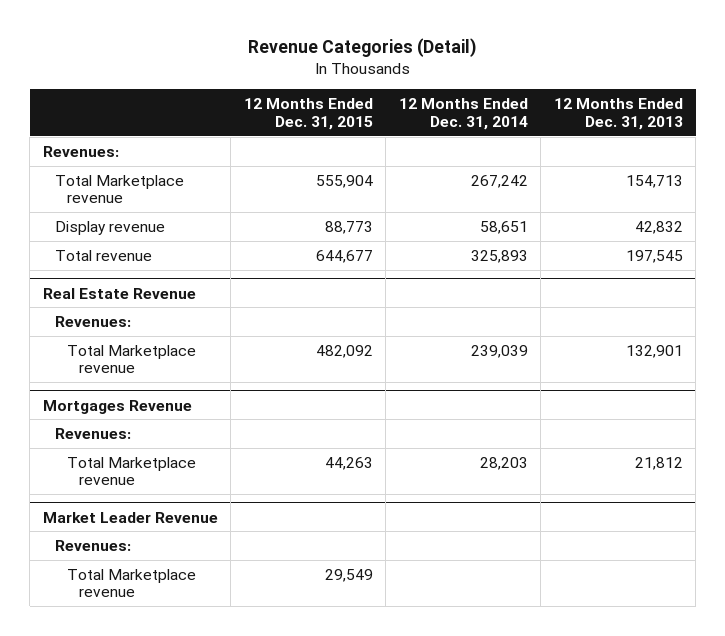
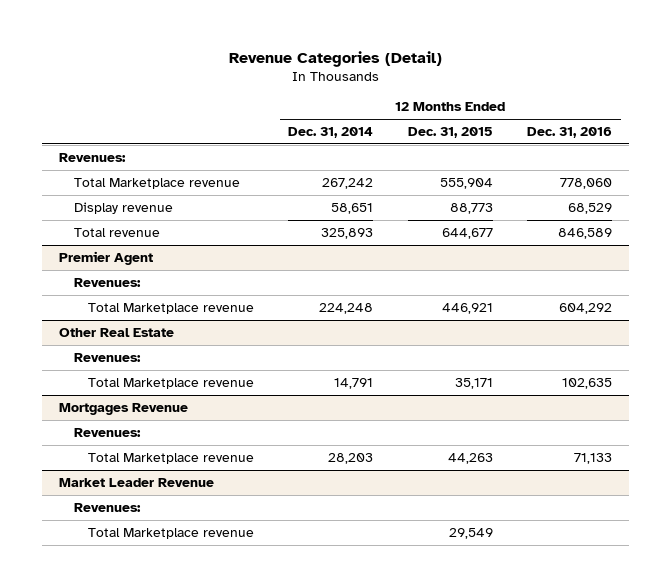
[553,98,683,130] 12 Months Ended Dec. 31, 2013 -> none
none -> [527,126,613,138] Dec. 31, 2016
[42,287,196,299] Real Estate Revenue -> none
none -> [59,250,154,265] Premier Agent
[315,344,373,358] 482,092 -> [441,302,493,314] 446,921
[470,344,528,358] 239,039 -> [319,302,374,314] 224,248
none -> [59,327,175,337] Other Real Estate
none -> [73,352,141,362] Revenues:
none -> [87,377,254,389] Total Marketplace revenue

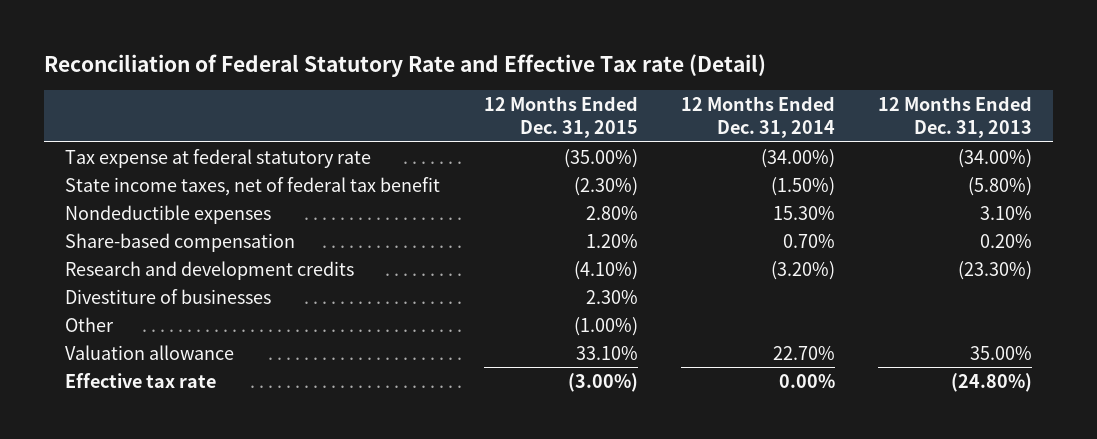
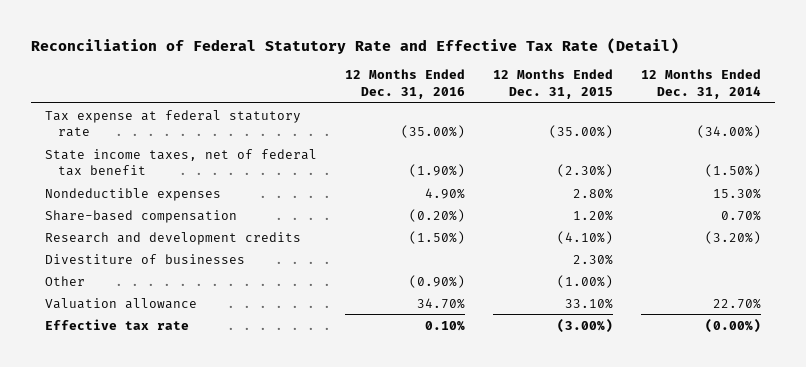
[43,54,766,78] Reconciliation of Federal Statutory Rate and Effective Tax rate (Detail) -> [31,38,680,55] Reconciliation of Federal Statutory Rate and Effective Tax Rate (Detail)
[877,95,1032,139] 12 Months Ended Dec. 31, 2013 -> none
none -> [345,69,466,99] 12 Months Ended Dec. 31, 2016
[778,373,835,388] 0.00% -> [704,318,761,333] (0.00%)

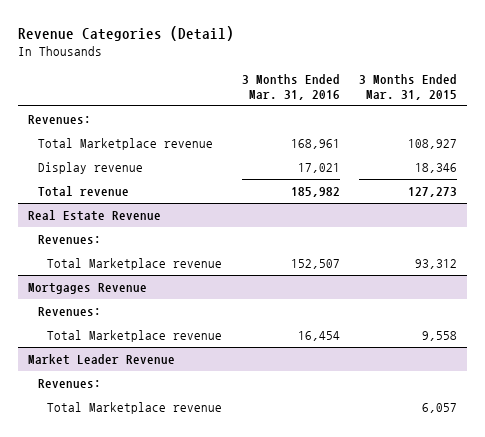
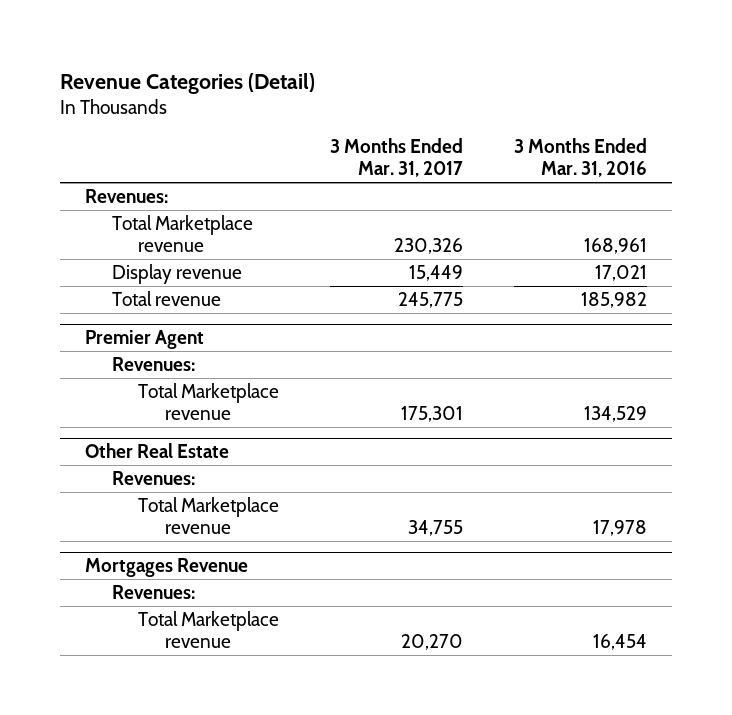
[359,73,458,101] 3 Months Ended Mar. 31, 2015 -> none
none -> [329,138,463,178] 3 Months Ended Mar. 31, 2017
[28,209,162,221] Real Estate Revenue -> none
none -> [85,330,205,350] Premier Agent
[290,258,340,269] 152,507 -> [583,406,647,423] 134,529
none -> [85,443,230,459] Other Real Estate
none -> [111,471,195,486] Revenues:
none -> [138,497,280,535] Total Marketplace revenue
[28,353,176,365] Market Leader Revenue -> none
[37,378,101,388] Revenues: -> none
[47,401,223,414] Total Marketplace revenue -> none

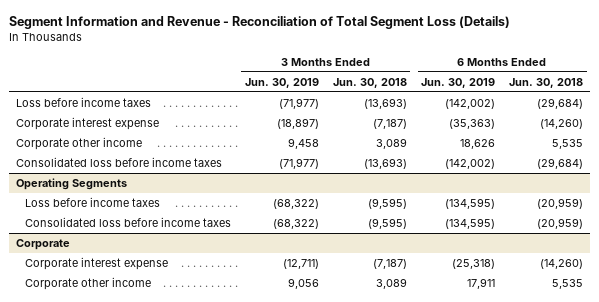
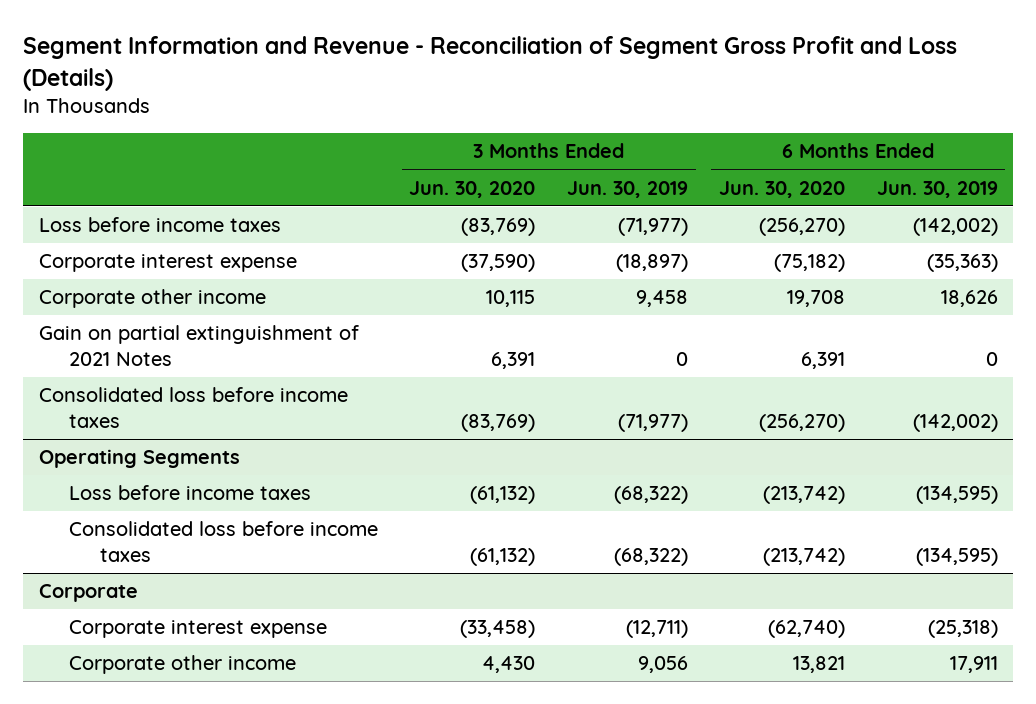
[8,16,510,30] Segment Information and Revenue - Reconciliation of Total Segment Loss (Details) -> [22,36,957,91] Segment Information and Revenue - Reconciliation of Segment Gross Profit and Loss (Details)
[332,77,407,88] Jun. 30, 2018 -> none
[509,77,584,88] Jun. 30, 2018 -> none
none -> [409,180,536,198] Jun. 30, 2020
none -> [719,180,846,198] Jun. 30, 2020
none -> [38,325,359,366] Gain on partial extinguishment of 2021 Notes

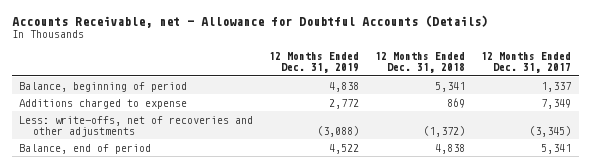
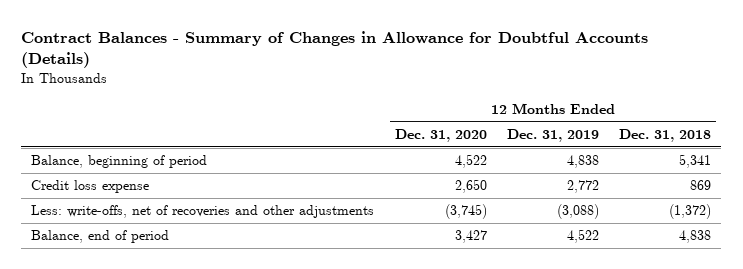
[11,14,488,28] Accounts Receivable, net - Allowance for Doubtful Accounts (Details) -> [21,30,649,69] Contract Balances - Summary of Changes in Allowance for Doubtful Accounts (Details)
[481,52,572,74] 12 Months Ended Dec. 31, 2017 -> none
none -> [394,129,487,143] Dec. 31, 2020
[19,98,188,109] Additions charged to expense -> [31,180,150,194] Credit loss expense

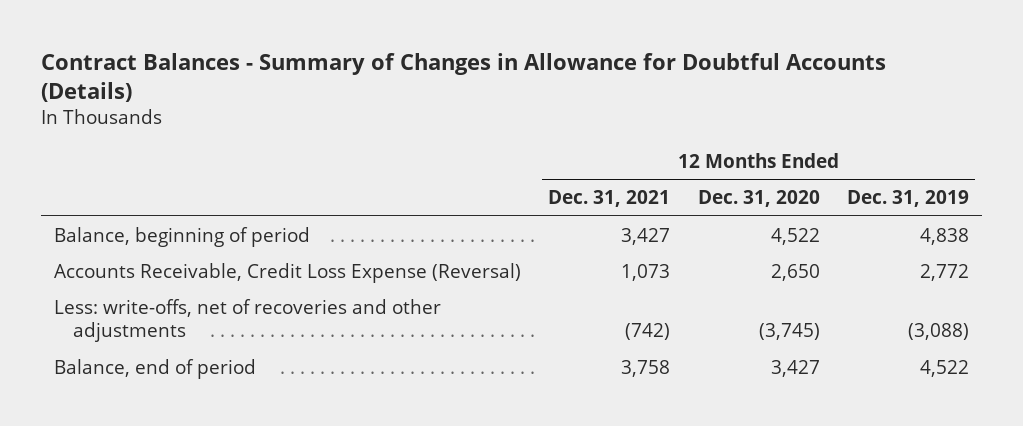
[619,129,712,143] Dec. 31, 2018 -> none
none -> [548,190,671,208] Dec. 31, 2021
[31,180,150,194] Credit loss expense -> [54,262,522,283] Accounts Receivable, Credit Loss Expense (Reversal)

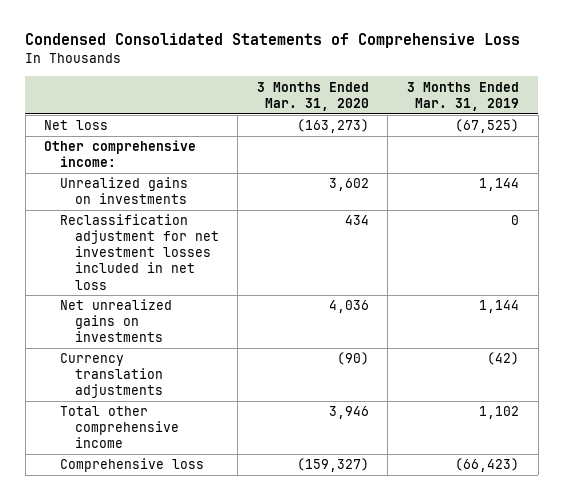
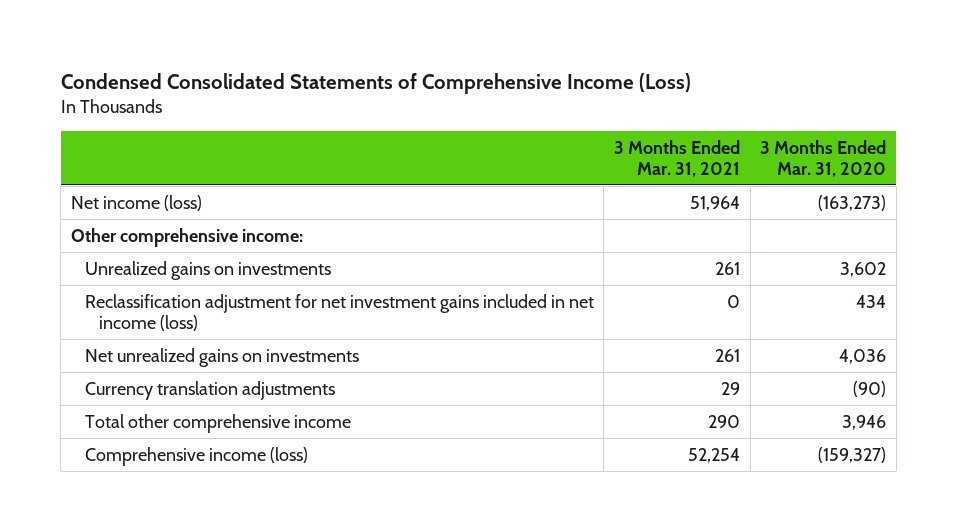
[25,33,521,49] Condensed Consolidated Statements of Comprehensive Loss -> [60,72,691,94] Condensed Consolidated Statements of Comprehensive Income (Loss)
[407,81,520,111] 3 Months Ended Mar. 31, 2019 -> none
none -> [614,139,741,177] 3 Months Ended Mar. 31, 2021
[44,120,109,131] Net loss -> [70,194,202,211] Net income (loss)
[59,214,219,290] Reclassification adjustment for net investment losses included in net loss -> [84,293,594,331] Reclassification adjustment for net investment gains included in net income (loss)
[59,458,204,473] Comprehensive loss -> [84,446,308,466] Comprehensive income (loss)

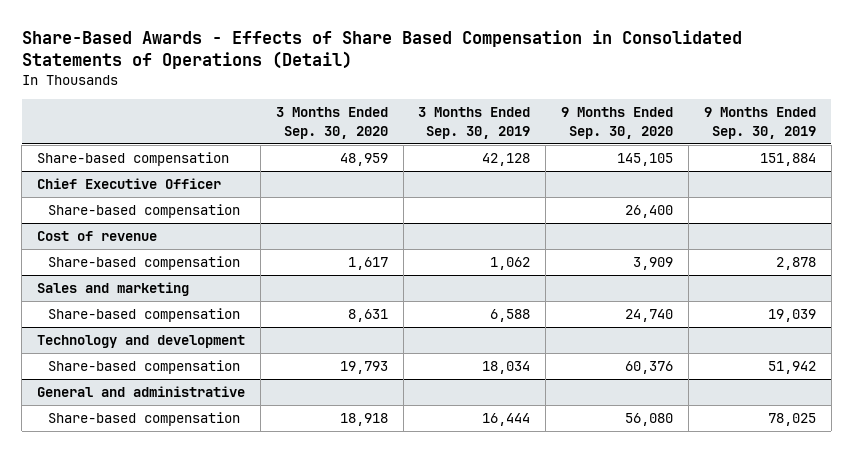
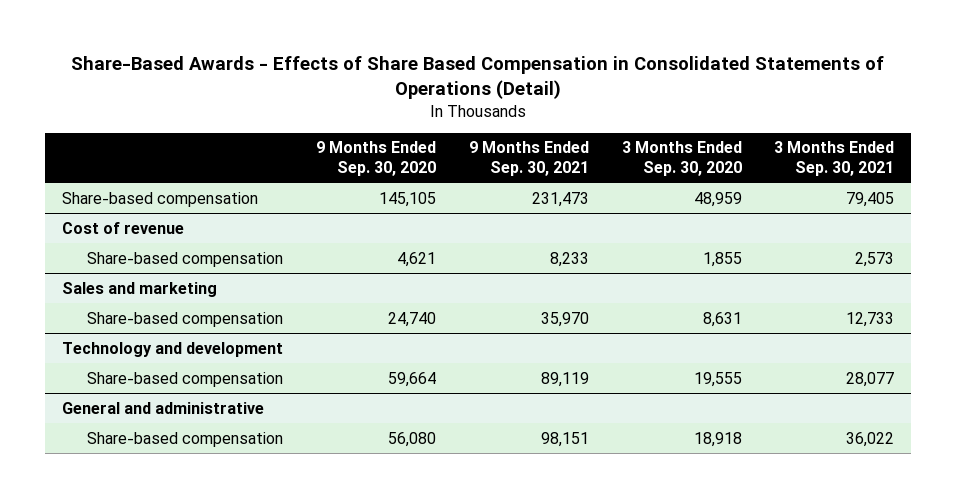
[418,107,531,139] 3 Months Ended Sep. 30, 2019 -> none
[703,107,816,139] 9 Months Ended Sep. 30, 2019 -> none
none -> [468,141,589,177] 9 Months Ended Sep. 30, 2021
none -> [774,141,895,177] 3 Months Ended Sep. 30, 2021
[37,178,222,190] Chief Executive Officer -> none
[48,204,241,219] Share-based compensation -> none
[347,257,388,271] 1,617 -> [702,251,742,267] 1,855
[633,257,674,271] 3,909 -> [396,251,436,267] 4,621
[339,361,388,375] 19,793 -> [693,371,742,387] 19,555
[625,361,674,375] 60,376 -> [387,371,436,387] 59,664

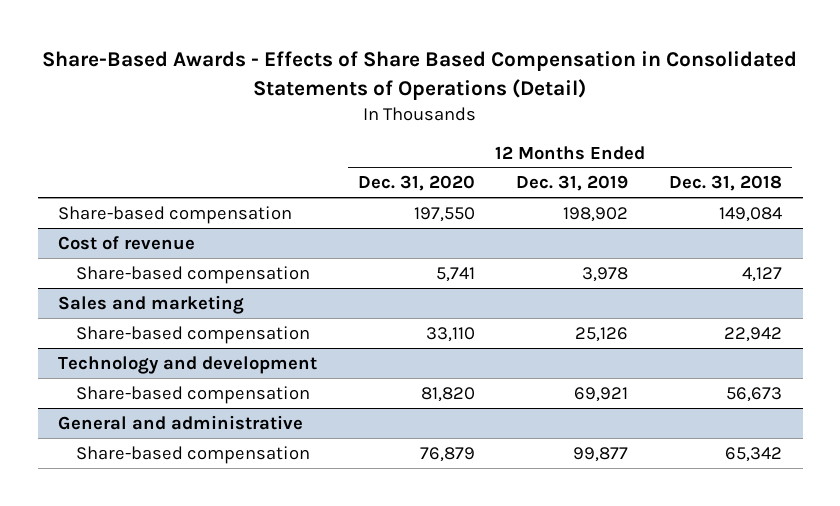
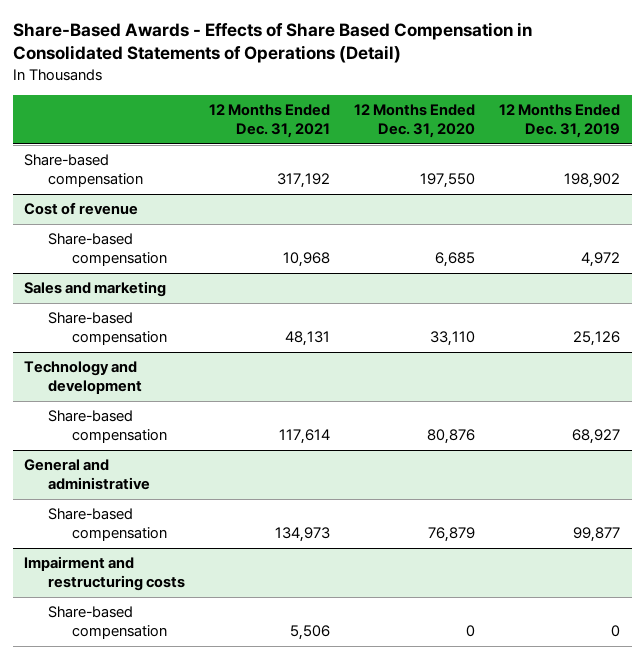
[669,175,783,192] Dec. 31, 2018 -> none
none -> [209,104,331,139] 12 Months Ended Dec. 31, 2021
[436,266,476,282] 5,741 -> [434,252,475,268] 6,685
[582,266,629,282] 3,978 -> [580,252,620,268] 4,972
[421,386,476,402] 81,820 -> [426,429,475,445] 80,876
[574,386,629,402] 69,921 -> [571,429,620,445] 68,927
none -> [24,556,186,592] Impairment and restructuring costs
none -> [48,606,168,640] Share-based compensation

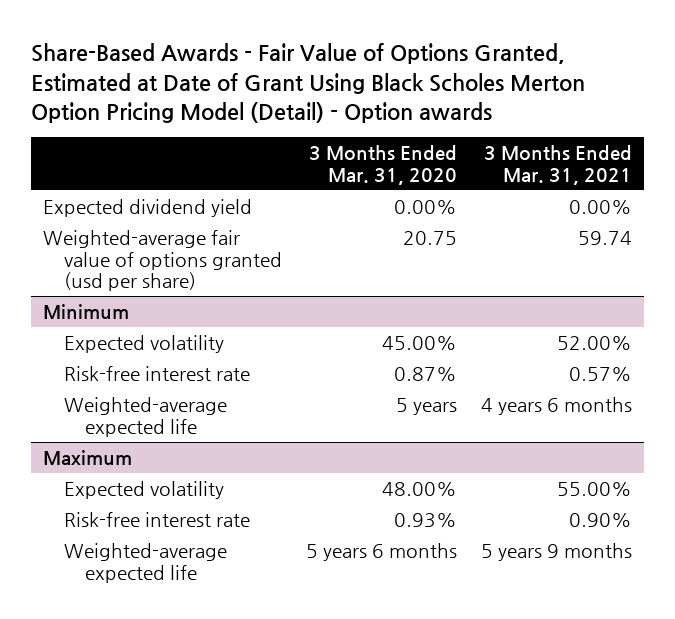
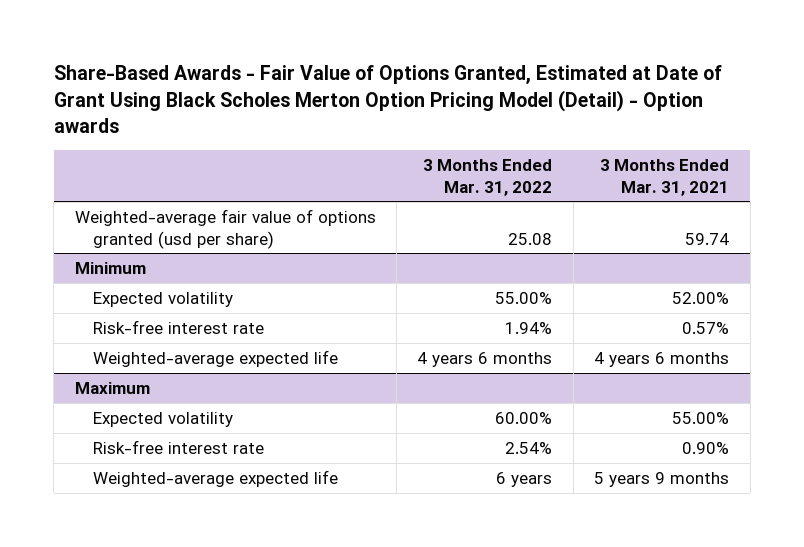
[308,145,457,186] 3 Months Ended Mar. 31, 2020 -> none
none -> [423,158,553,196] 3 Months Ended Mar. 31, 2022
[43,198,253,217] Expected dividend yield -> none

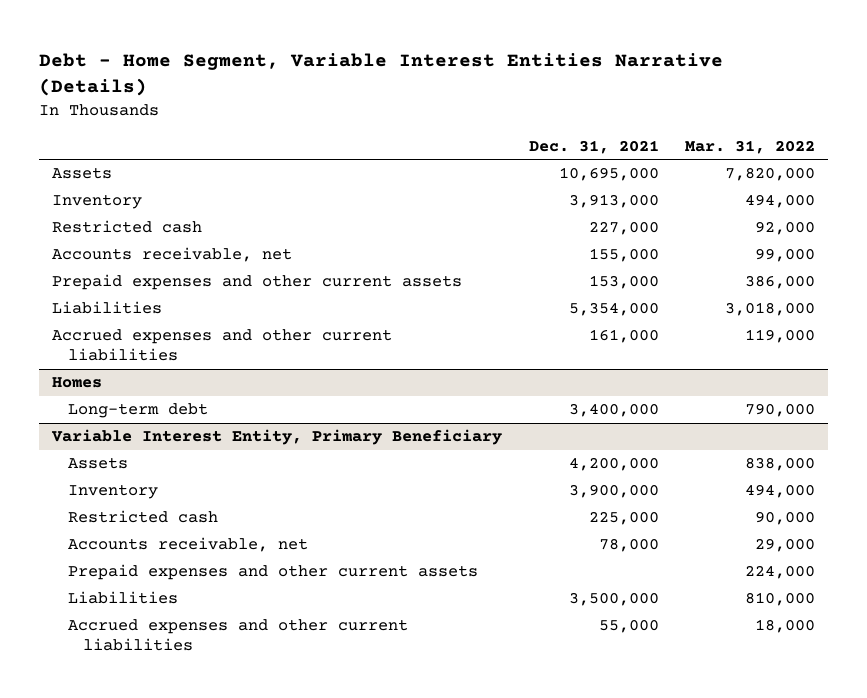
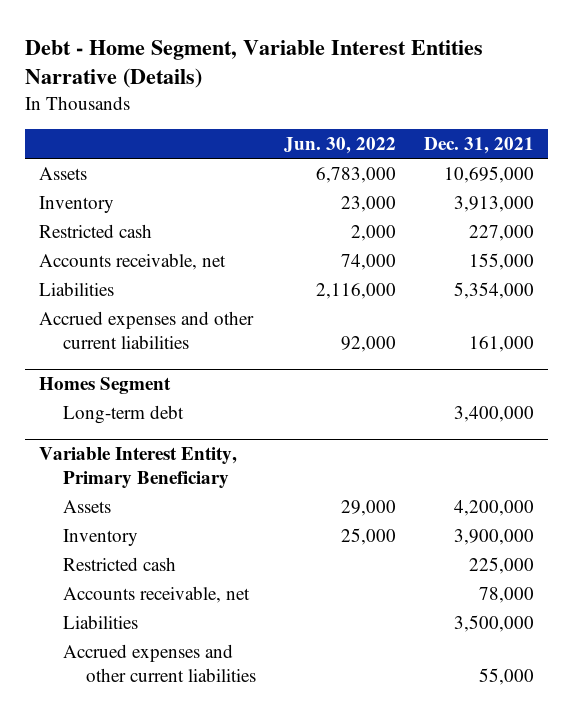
[684,139,815,154] Mar. 31, 2022 -> none
none -> [283,136,396,154] Jun. 30, 2022
[52,274,463,291] Prepaid expenses and other current assets -> none
[52,377,103,389] Homes -> [39,376,172,394] Homes Segment
[67,564,478,581] Prepaid expenses and other current assets -> none

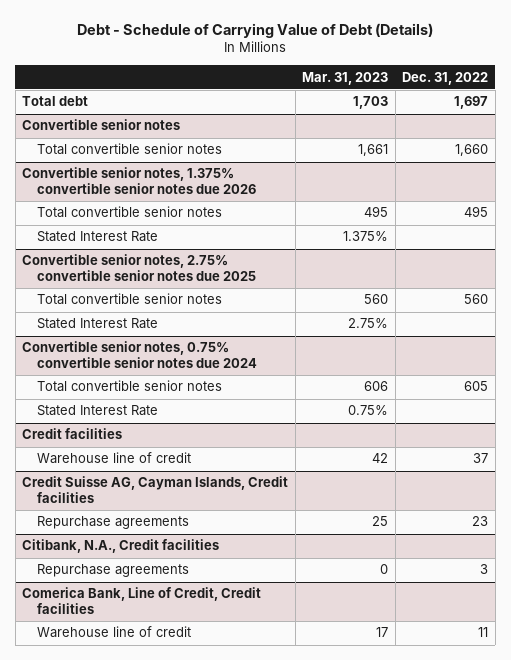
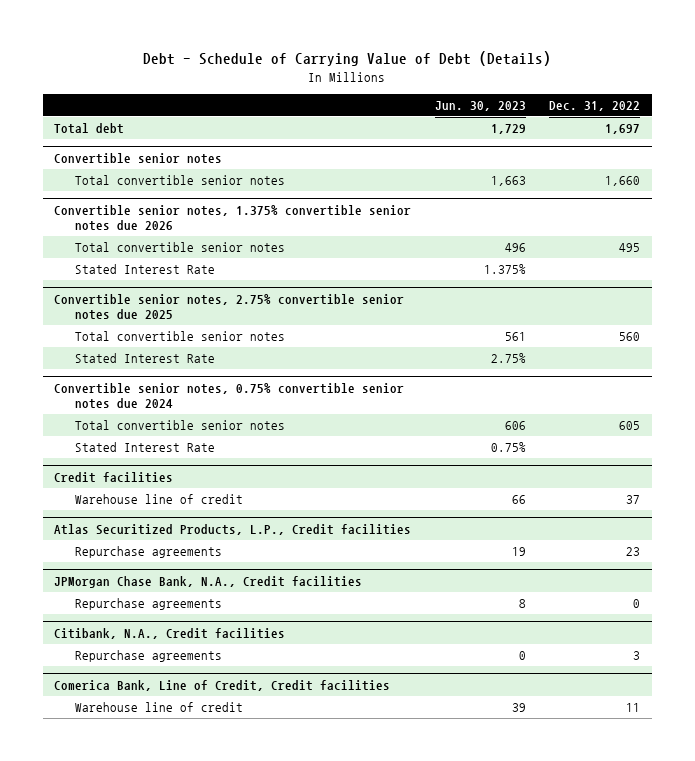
[302,71,389,85] Mar. 31, 2023 -> none
none -> [434,101,526,112] Jun. 30, 2023
[22,476,289,504] Credit Suisse AG, Cayman Islands, Credit facilities -> none
none -> [54,523,412,535] Atlas Securitized Products, L.P., Credit facilities
none -> [54,575,363,588] JPMorgan Chase Bank, N.A., Credit facilities
none -> [74,598,222,611] Repurchase agreements

